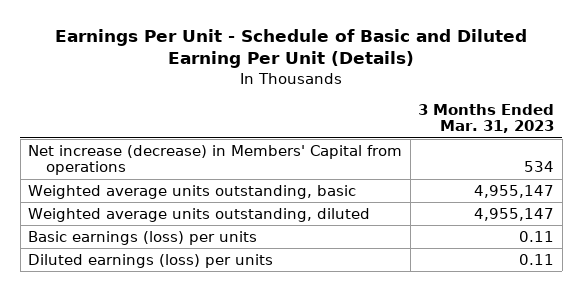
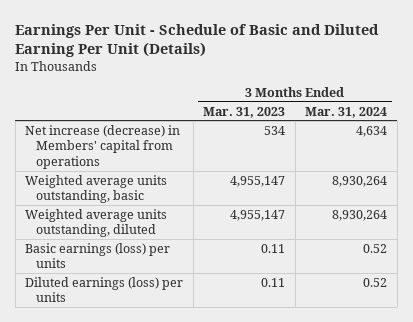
none -> [305,106,388,118] Mar. 31, 2024
[28,144,403,176] Net increase (decrease) in Members' Capital from operations -> [25,124,181,169] Net increase (decrease) in Members' capital from operations

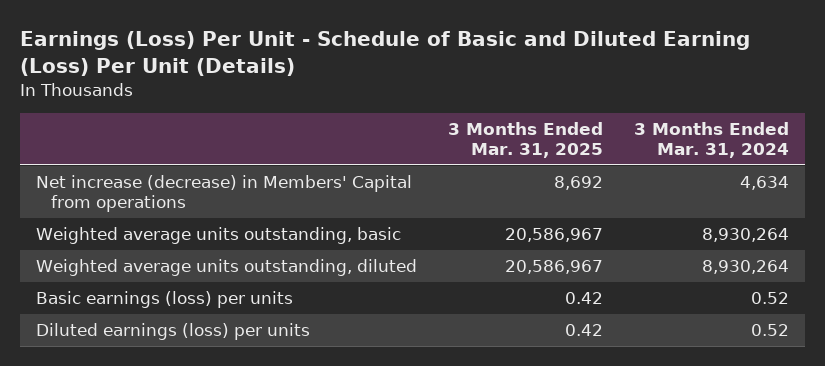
[15,23,380,57] Earnings Per Unit - Schedule of Basic and Diluted Earning Per Unit (Details) -> [20,31,751,76] Earnings (Loss) Per Unit - Schedule of Basic and Diluted Earning (Loss) Per Unit (Details)
[203,106,286,118] Mar. 31, 2023 -> none
none -> [448,121,604,158] 3 Months Ended Mar. 31, 2025
[25,124,181,169] Net increase (decrease) in Members' capital from operations -> [35,175,412,213] Net increase (decrease) in Members' Capital from operations

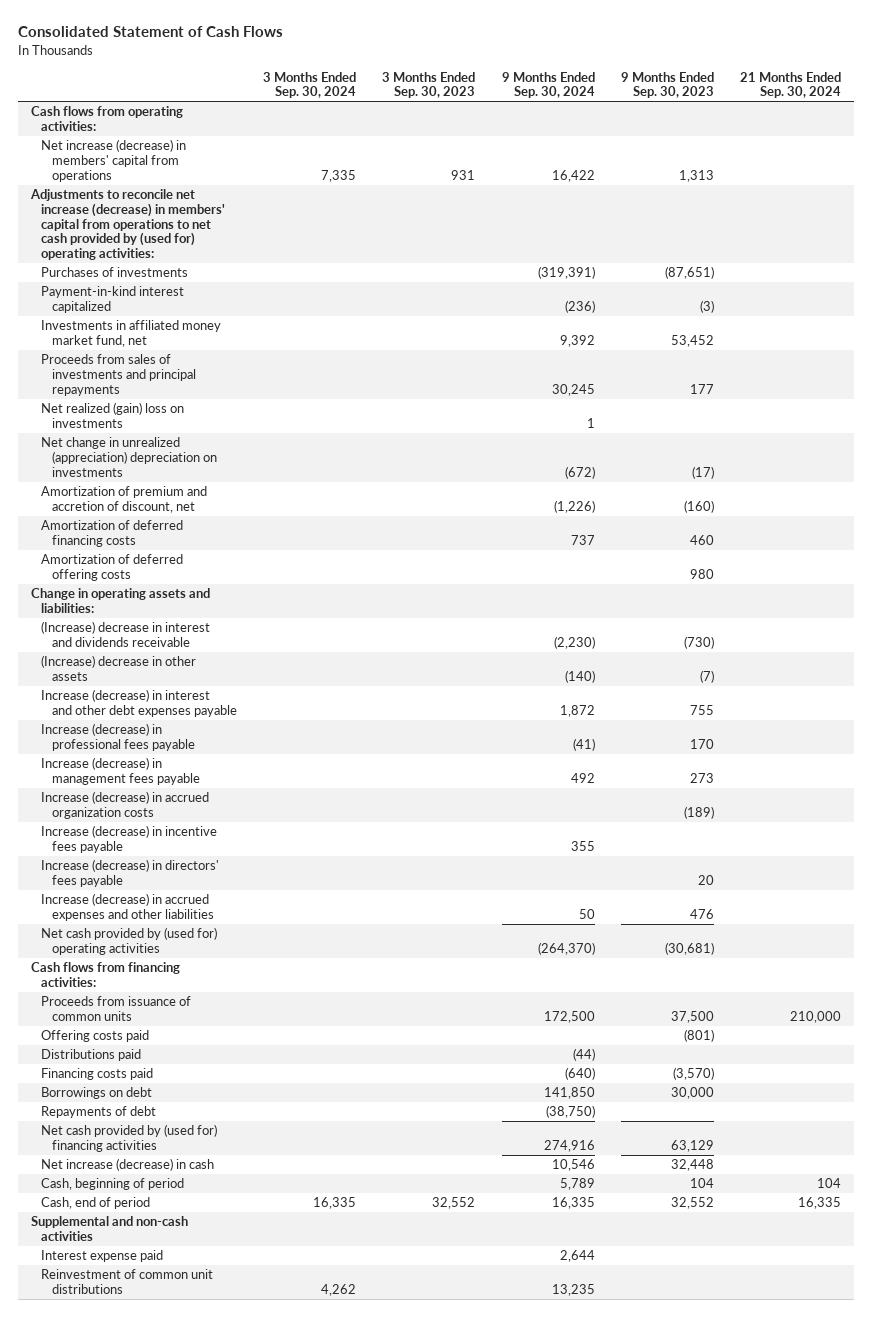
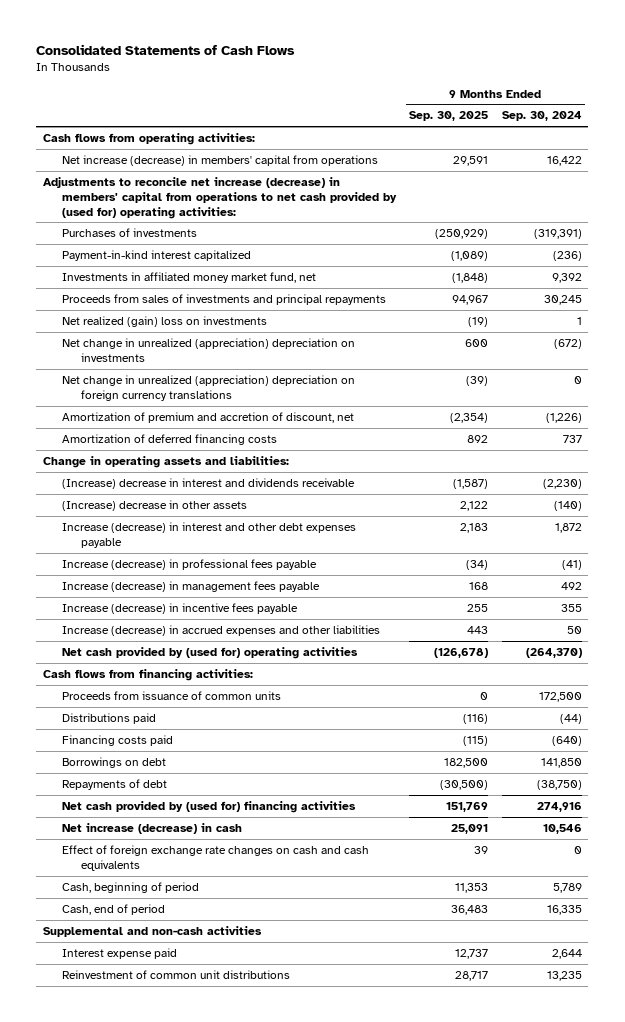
[17,26,283,38] Consolidated Statement of Cash Flows -> [36,43,296,55] Consolidated Statements of Cash Flows
[263,71,357,99] 3 Months Ended Sep. 30, 2024 -> none
[382,71,476,99] 3 Months Ended Sep. 30, 2023 -> none
[620,71,714,99] 9 Months Ended Sep. 30, 2023 -> none
[740,71,842,99] 21 Months Ended Sep. 30, 2024 -> none
none -> [409,111,489,122] Sep. 30, 2025
none -> [61,374,355,401] Net change in unrealized (appreciation) depreciation on foreign currency translations
[41,554,184,581] Amortization of deferred offering costs -> none
[41,791,210,819] Increase (decrease) in accrued organization costs -> none
[41,859,220,887] Increase (decrease) in directors' fees payable -> none
[41,1030,150,1043] Offering costs paid -> none
none -> [61,844,369,871] Effect of foreign exchange rate changes on cash and cash equivalents

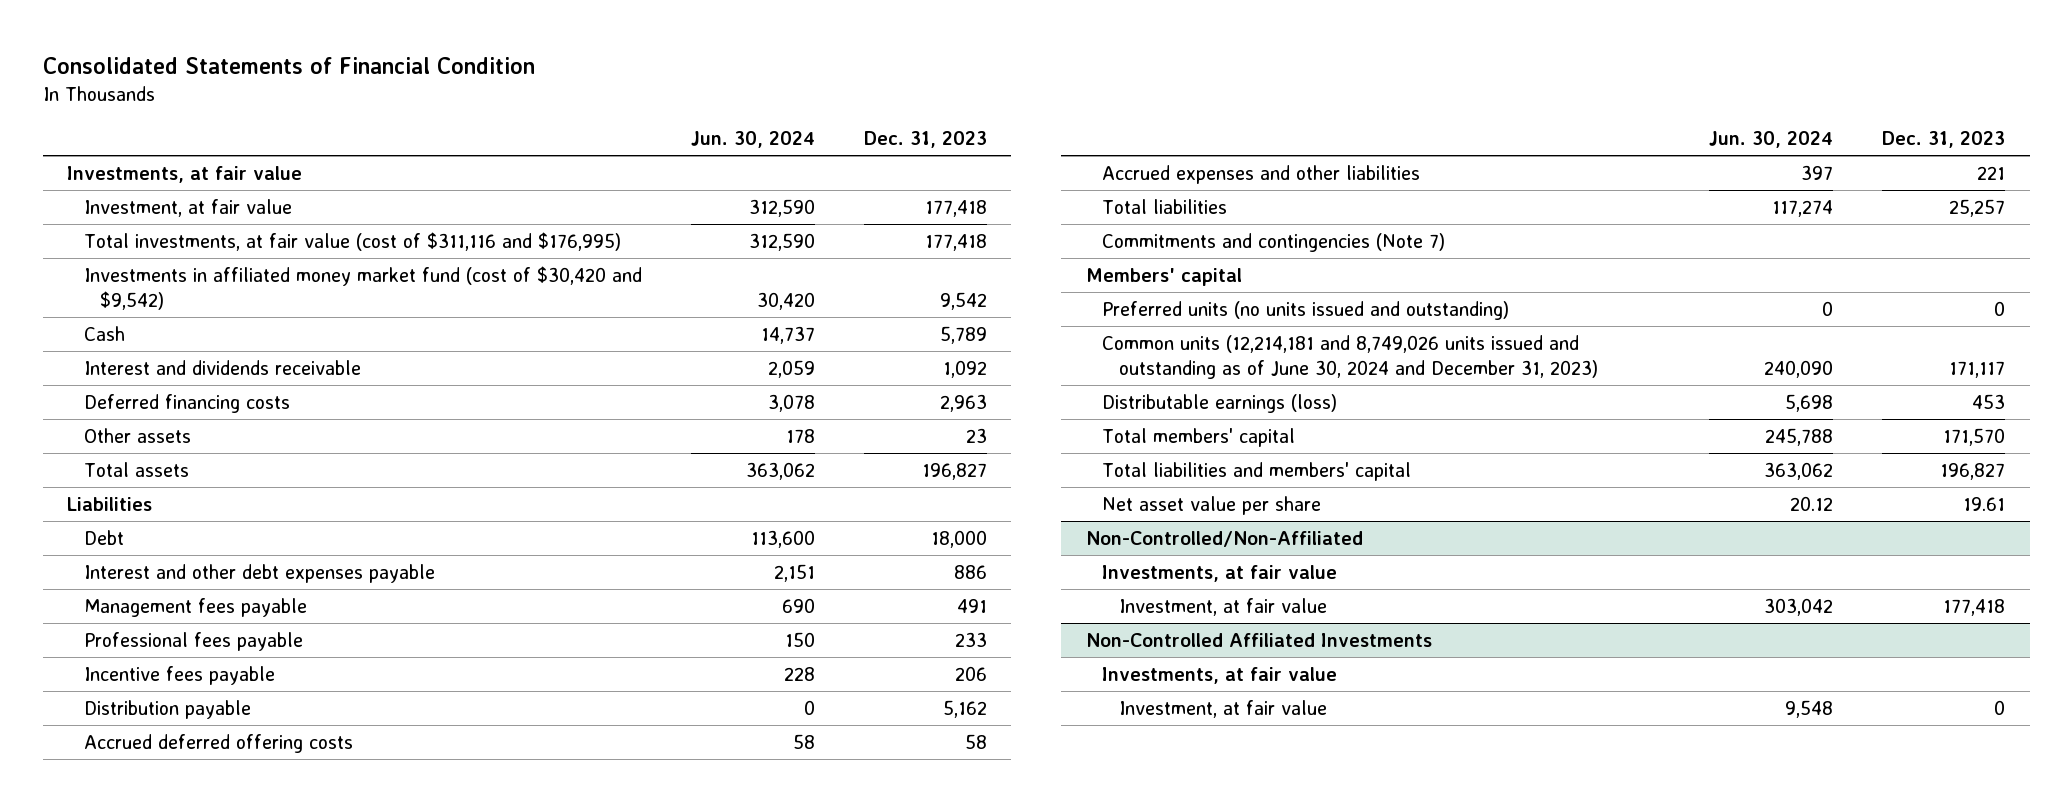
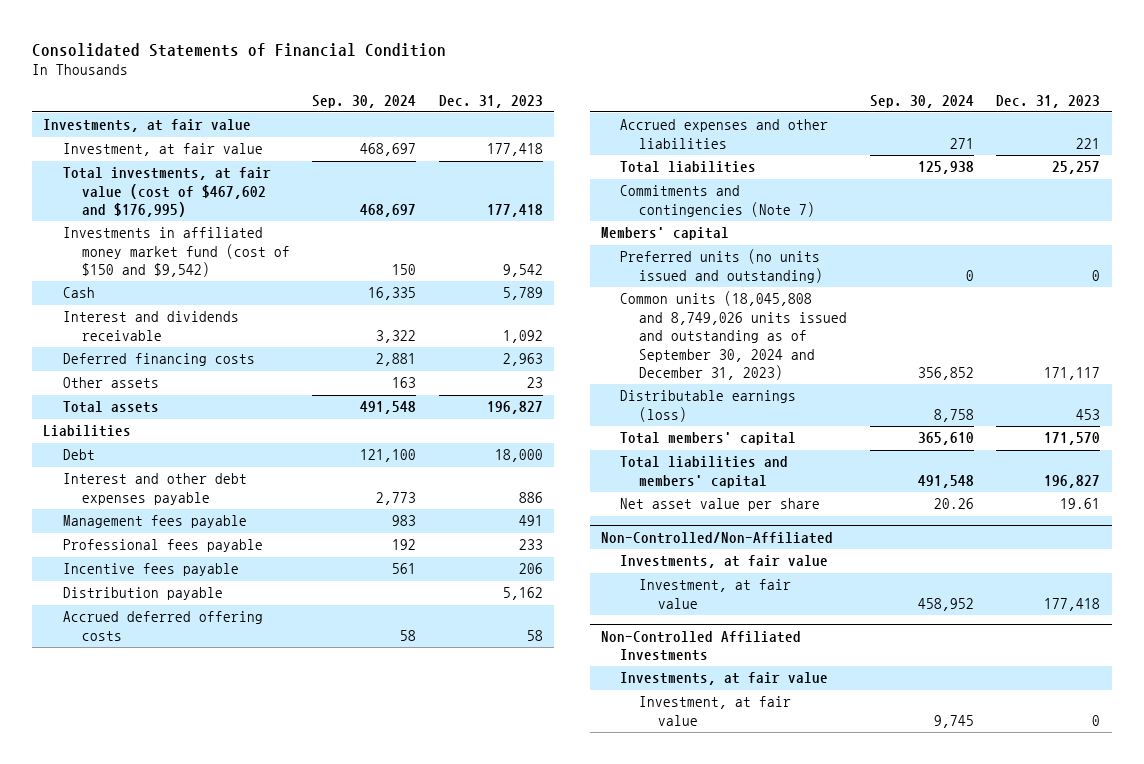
[690,130,815,148] Jun. 30, 2024 -> none
none -> [312,94,417,108] Sep. 30, 2024
[83,231,621,251] Total investments, at fair value (cost of $311,116 and $176,995) -> [62,167,271,218] Total investments, at fair value (cost of $467,602 and $176,995)
[83,265,642,310] Investments in affiliated money market fund (cost of $30,420 and $9,542) -> [62,227,290,278] Investments in affiliated money market fund (cost of $150 and $9,542)
[1102,334,1599,379] Common units (12,214,181 and 8,749,026 units issued and outstanding as of June 30, 2024 and December 31, 2023) -> [620,291,848,381] Common units (18,045,808 and 8,749,026 units issued and outstanding as of September 30, 2024 and December 31, 2023)

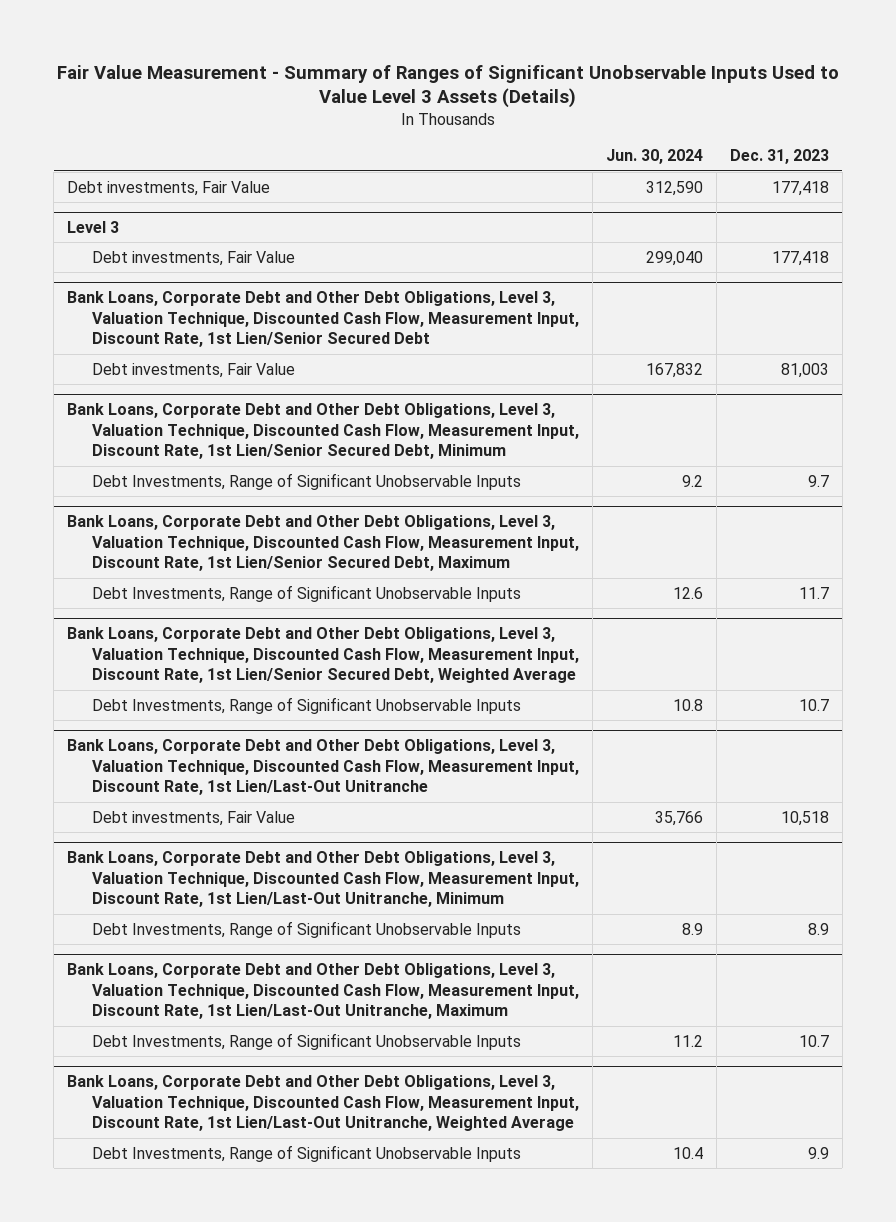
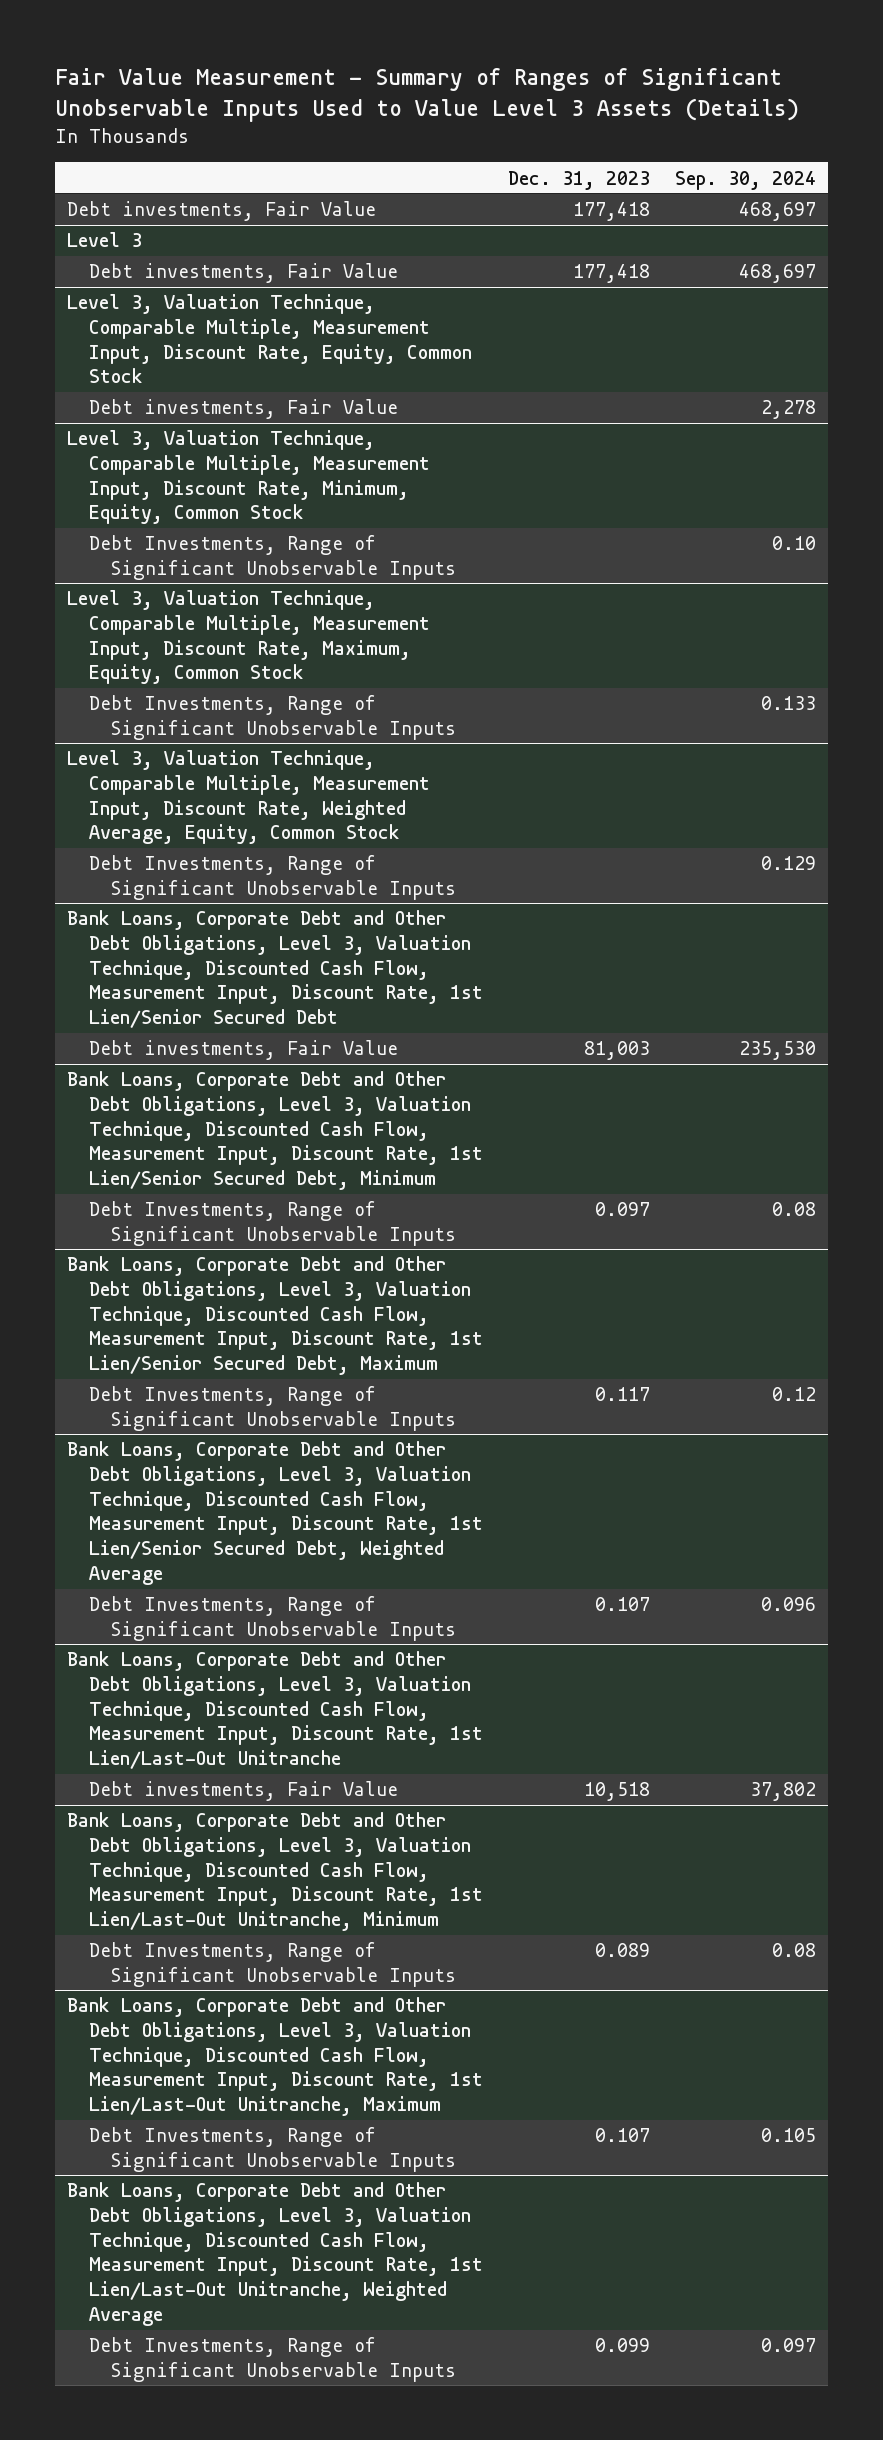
[606,149,704,165] Jun. 30, 2024 -> none
none -> [674,170,816,190] Sep. 30, 2024
none -> [67,294,472,384] Level 3, Valuation Technique, Comparable Multiple, Measurement Input, Discount Rate, Equity, Common Stock
none -> [88,399,398,420] Debt investments, Fair Value
none -> [67,430,430,525] Level 3, Valuation Technique, Comparable Multiple, Measurement Input, Discount Rate, Minimum, Equity, Common Stock
none -> [88,535,456,580] Debt Investments, Range of Significant Unobservable Inputs
none -> [67,590,430,685] Level 3, Valuation Technique, Comparable Multiple, Measurement Input, Discount Rate, Maximum, Equity, Common Stock
none -> [88,695,456,740] Debt Investments, Range of Significant Unobservable Inputs
none -> [67,750,430,845] Level 3, Valuation Technique, Comparable Multiple, Measurement Input, Discount Rate, Weighted Average, Equity, Common Stock
none -> [88,855,456,900] Debt Investments, Range of Significant Unobservable Inputs
[807,474,829,487] 9.7 -> [594,1202,650,1217] 0.097
[798,586,829,599] 11.7 -> [594,1387,650,1402] 0.117
[798,698,829,711] 10.7 -> [594,1597,650,1612] 0.107
[807,922,829,935] 8.9 -> [594,1943,650,1958] 0.089
[798,1034,829,1047] 10.7 -> [594,2128,650,2143] 0.107
[807,1146,829,1159] 9.9 -> [594,2338,650,2353] 0.099

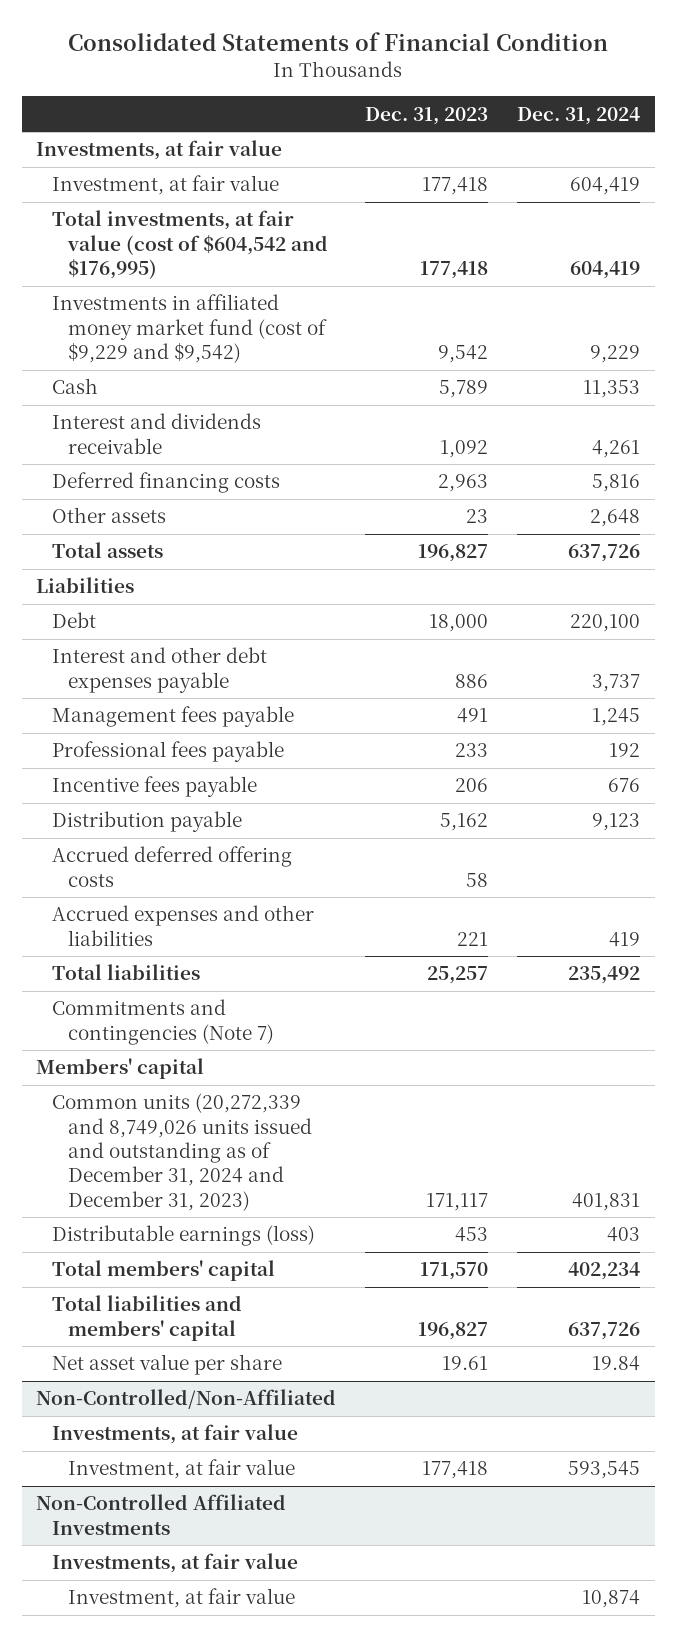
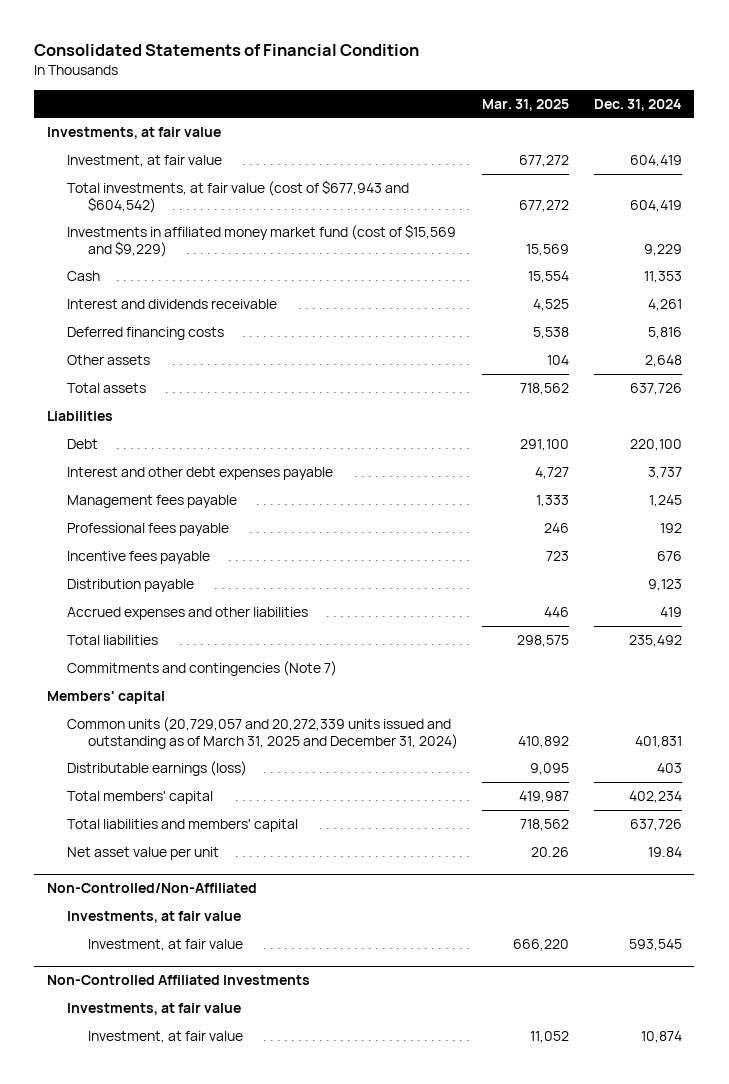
[365,106,489,125] Dec. 31, 2023 -> none
none -> [482,98,570,111] Mar. 31, 2025
[51,210,328,280] Total investments, at fair value (cost of $604,542 and $176,995) -> [67,180,410,213] Total investments, at fair value (cost of $677,943 and $604,542)
[51,294,327,364] Investments in affiliated money market fund (cost of $9,229 and $9,542) -> [67,224,457,257] Investments in affiliated money market fund (cost of $15,569 and $9,229)
[51,846,292,887] Accrued deferred offering costs -> none
[51,1093,312,1211] Common units (20,272,339 and 8,749,026 units issued and outstanding as of December 31, 2024 and December 31, 2023) -> [67,717,458,749] Common units (20,729,057 and 20,272,339 units issued and outstanding as of March 31, 2025 and December 31, 2024)
[51,1354,282,1376] Net asset value per share -> [67,847,220,861] Net asset value per unit

